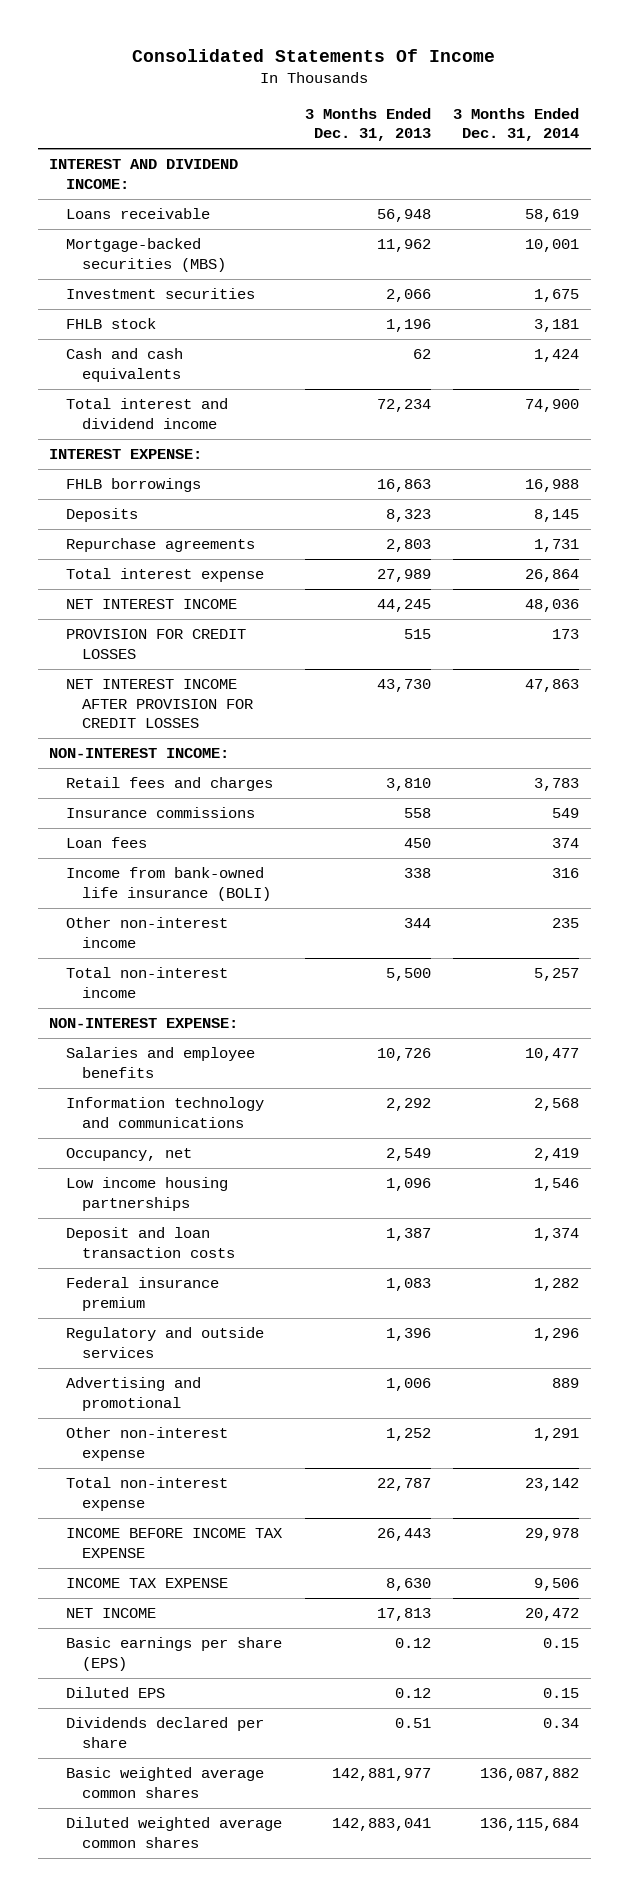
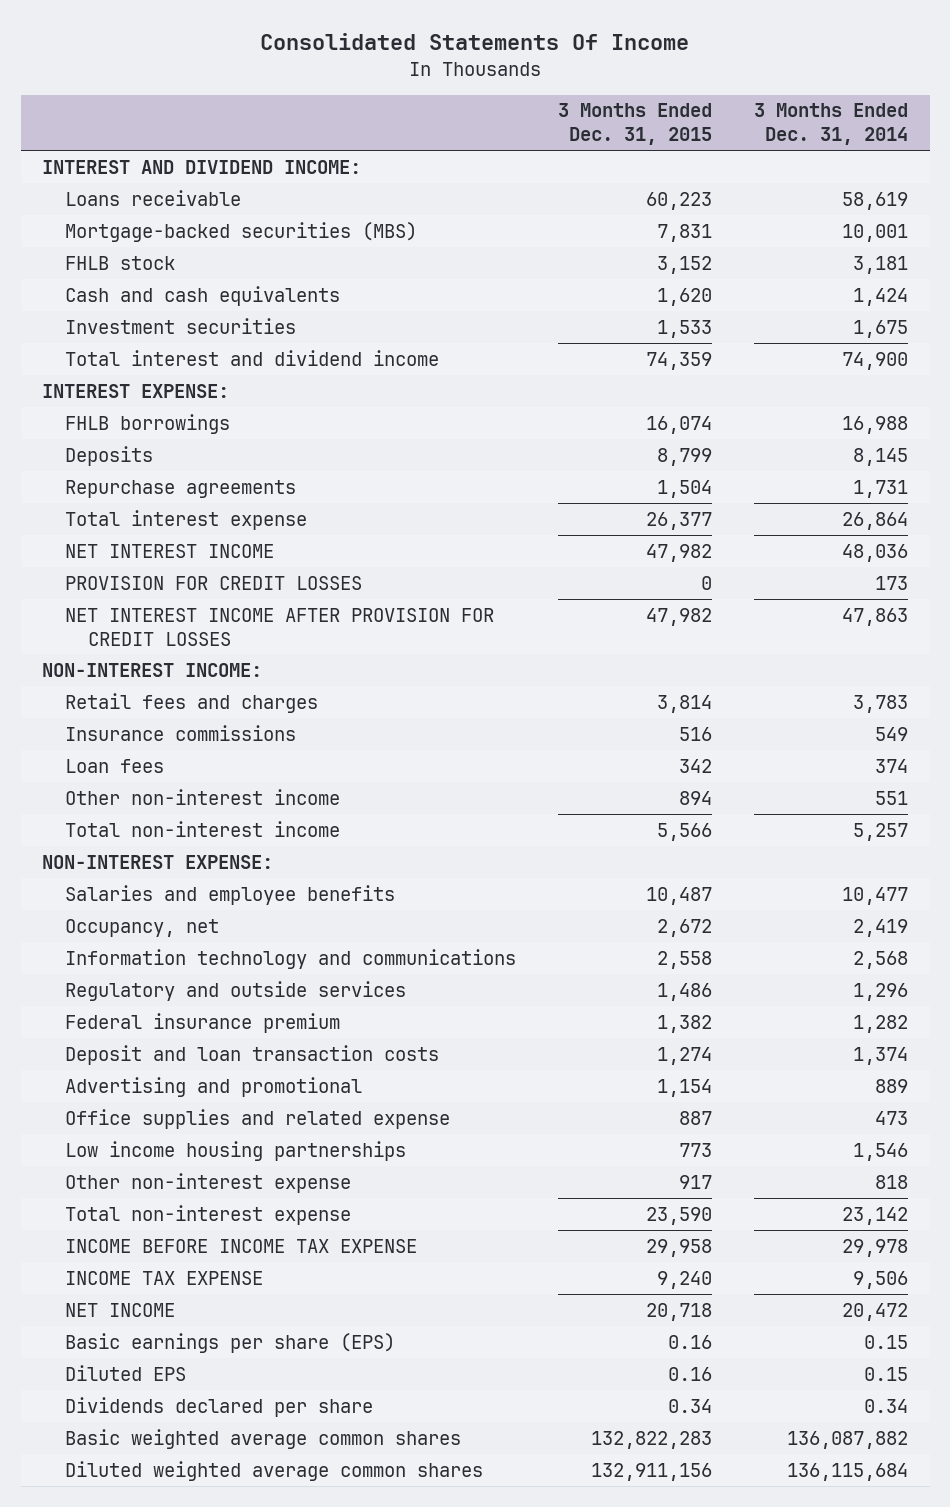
[304,108,431,142] 3 Months Ended Dec. 31, 2013 -> none
none -> [558,103,713,146] 3 Months Ended Dec. 31, 2015
[65,288,255,300] Investment securities -> [64,317,296,334] Investment securities
[65,867,272,901] Income from bank-owned life insurance (BOLI) -> none
[552,918,580,929] 235 -> [875,790,909,805] 551
[65,1097,264,1128] Information technology and communications -> [64,948,516,969] Information technology and communications
[65,1277,219,1311] Federal insurance premium -> [64,1012,340,1033] Federal insurance premium
[65,1227,236,1258] Deposit and loan transaction costs -> [64,1044,439,1065] Deposit and loan transaction costs
none -> [64,1108,450,1129] Office supplies and related expense
[65,1177,228,1211] Low income housing partnerships -> [64,1140,406,1161] Low income housing partnerships
[534,1428,580,1442] 1,291 -> [875,1174,909,1189] 818

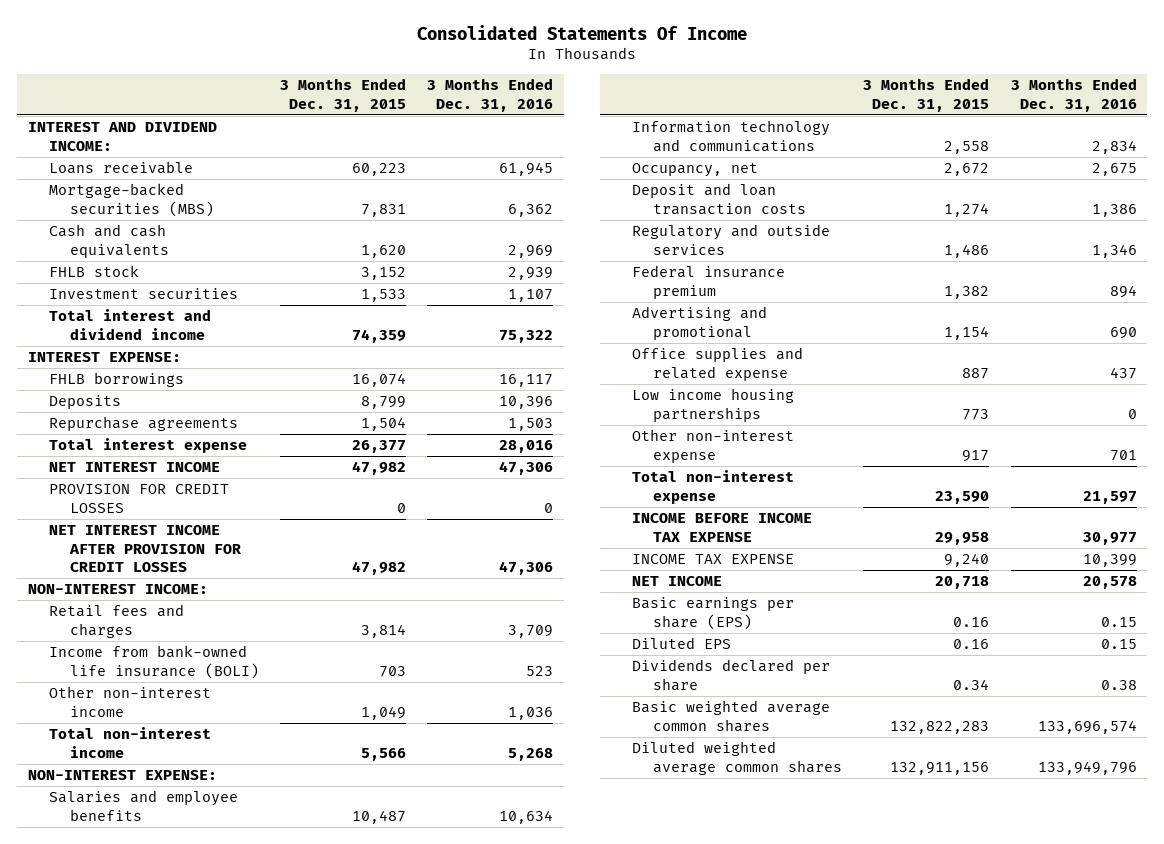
[754,103,909,146] 3 Months Ended Dec. 31, 2014 -> none
none -> [427,78,554,112] 3 Months Ended Dec. 31, 2016
[64,255,175,270] FHLB stock -> [48,265,139,278] FHLB stock
[64,724,296,741] Insurance commissions -> none
[64,758,164,773] Loan fees -> none
none -> [48,645,259,679] Income from bank-owned life insurance (BOLI)
[679,790,713,805] 894 -> [360,705,406,720] 1,049
[64,918,219,937] Occupancy, net -> [632,163,759,178] Occupancy, net
[64,1044,439,1065] Deposit and loan transaction costs -> [632,183,806,215] Deposit and loan transaction costs

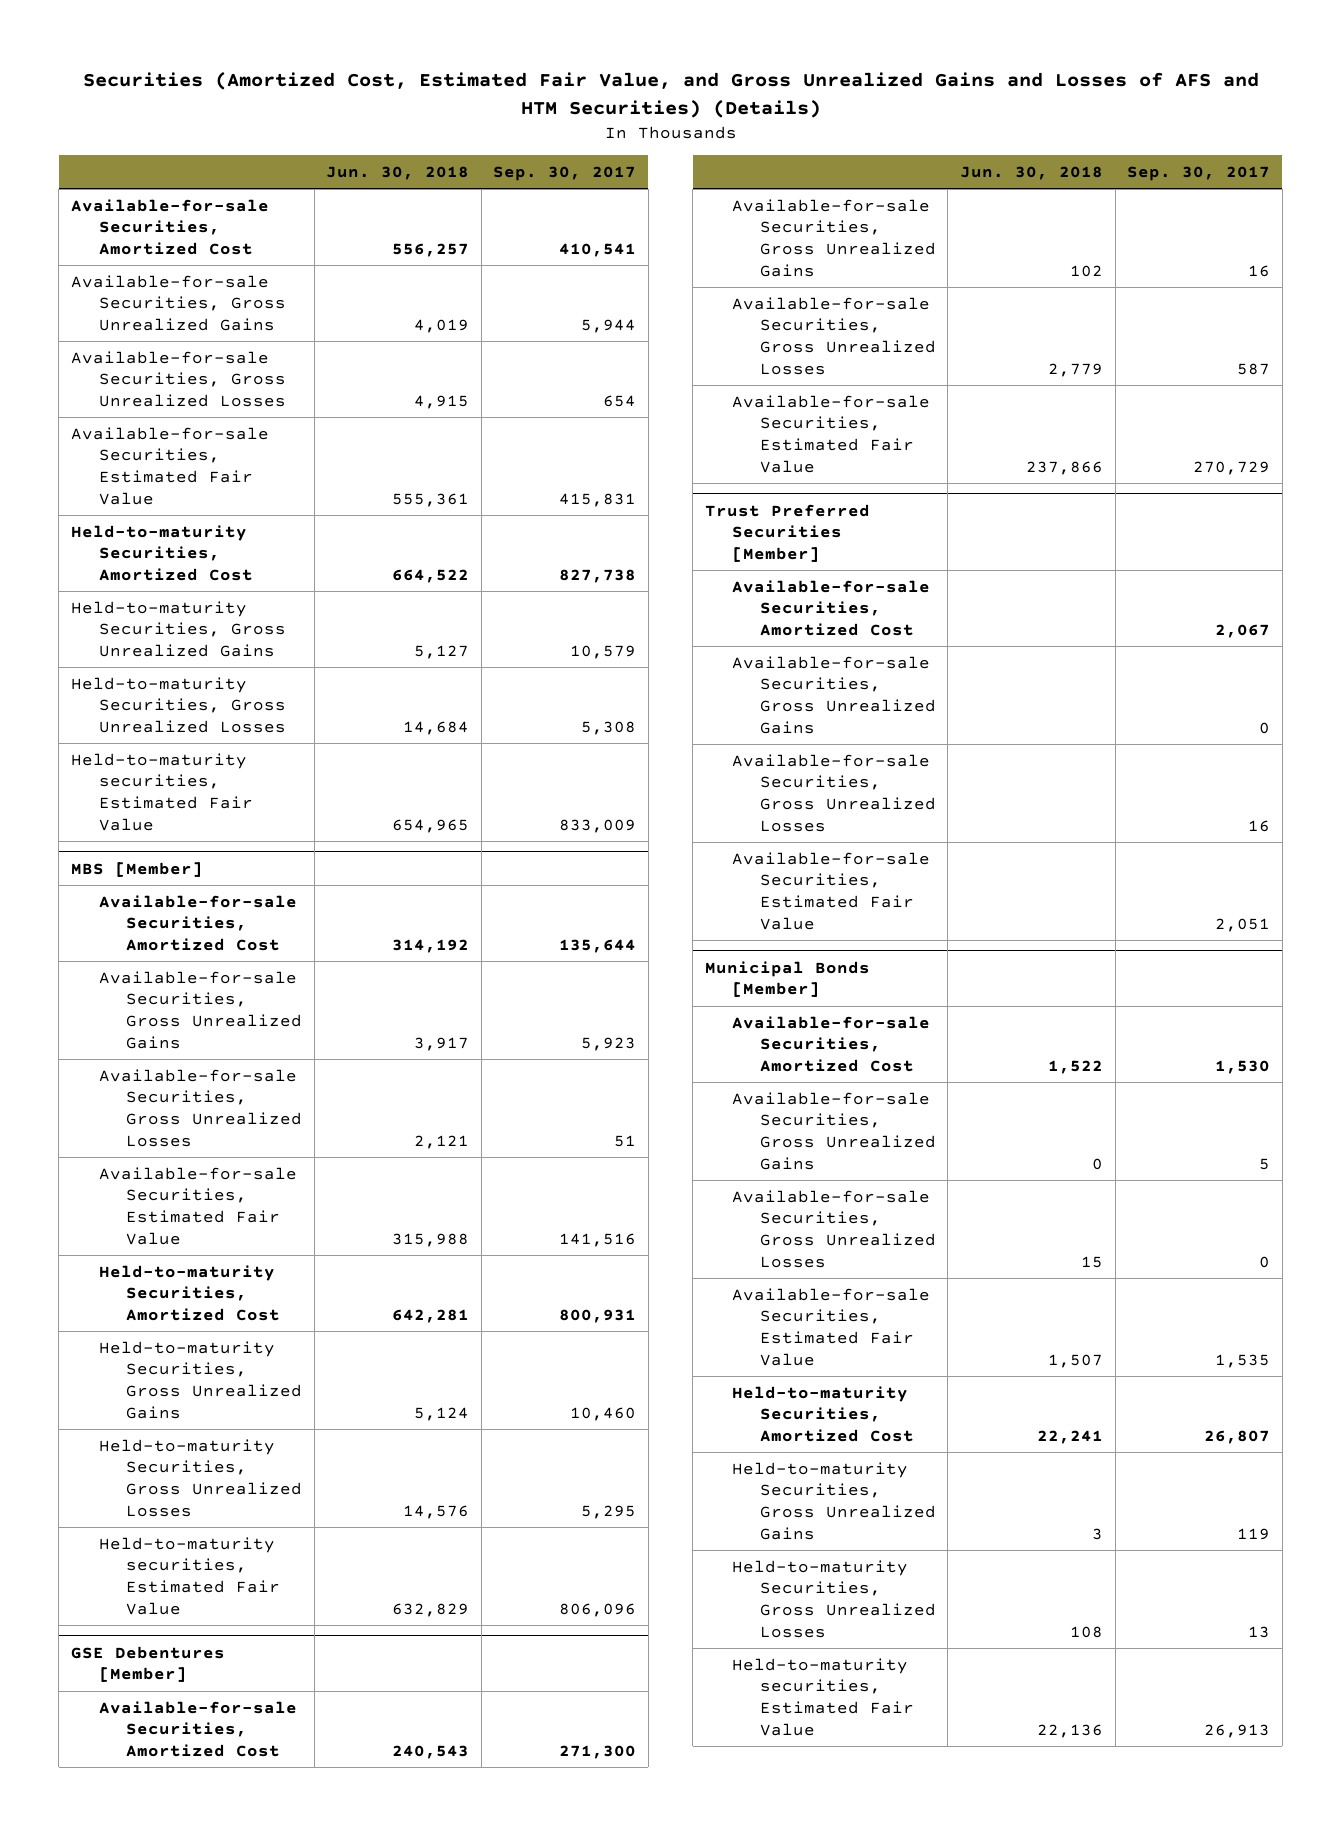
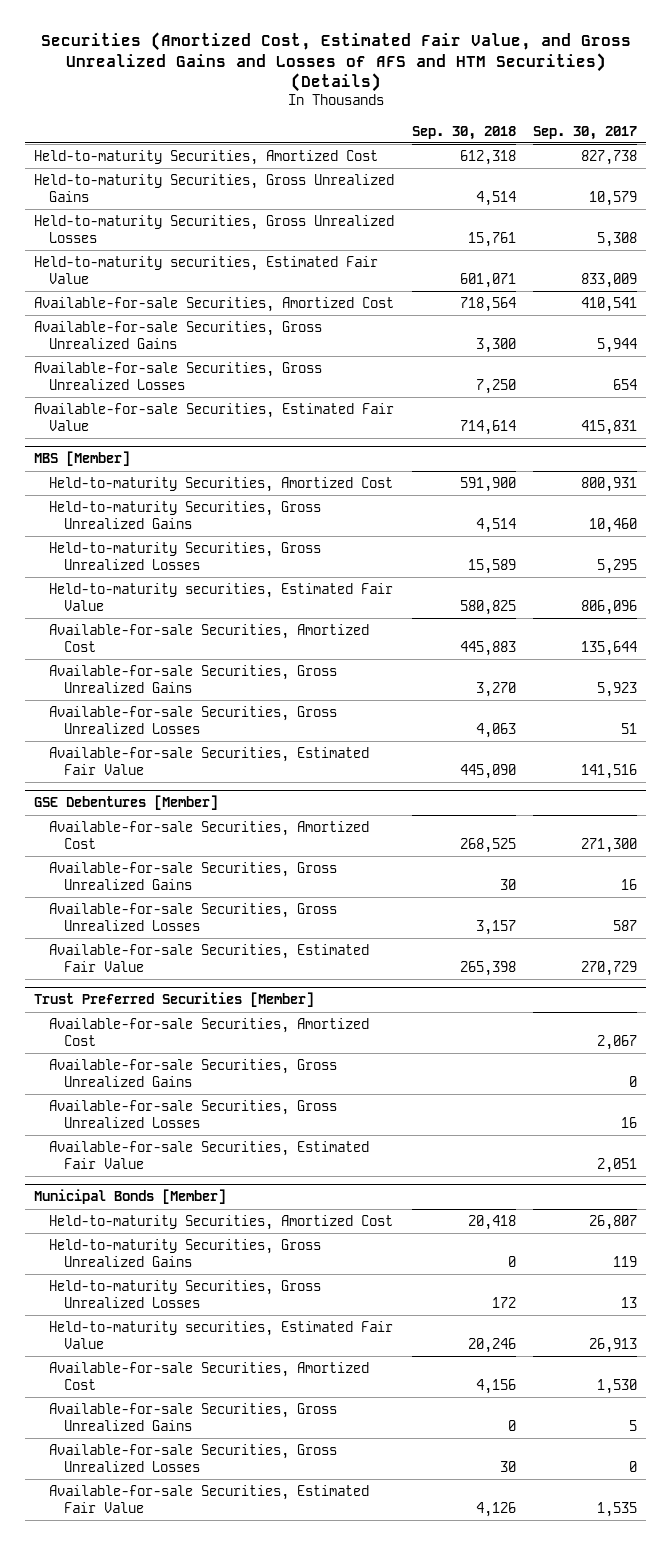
[326,166,470,181] Jun. 30, 2018 -> none
none -> [411,125,516,140] Sep. 30, 2018
[70,198,269,256] Available-for-sale Securities, Amortized Cost -> [34,296,395,312] Available-for-sale Securities, Amortized Cost
[70,274,286,332] Available-for-sale Securities, Gross Unrealized Gains -> [34,320,323,350] Available-for-sale Securities, Gross Unrealized Gains
[70,350,286,408] Available-for-sale Securities, Gross Unrealized Losses -> [34,361,323,391] Available-for-sale Securities, Gross Unrealized Losses
[70,426,269,505] Available-for-sale Securities, Estimated Fair Value -> [34,402,395,432] Available-for-sale Securities, Estimated Fair Value
[98,894,297,952] Available-for-sale Securities, Amortized Cost -> [48,623,369,653] Available-for-sale Securities, Amortized Cost
[98,970,303,1049] Available-for-sale Securities, Gross Unrealized Gains -> [48,664,337,694] Available-for-sale Securities, Gross Unrealized Gains
[98,1068,303,1147] Available-for-sale Securities, Gross Unrealized Losses -> [48,705,337,735] Available-for-sale Securities, Gross Unrealized Losses
[98,1166,297,1245] Available-for-sale Securities, Estimated Fair Value -> [48,746,369,776] Available-for-sale Securities, Estimated Fair Value
[732,1015,931,1073] Available-for-sale Securities, Amortized Cost -> [48,1361,369,1391] Available-for-sale Securities, Amortized Cost
[732,1091,936,1170] Available-for-sale Securities, Gross Unrealized Gains -> [48,1402,337,1432] Available-for-sale Securities, Gross Unrealized Gains
[732,1189,936,1268] Available-for-sale Securities, Gross Unrealized Losses -> [48,1443,337,1473] Available-for-sale Securities, Gross Unrealized Losses
[732,1287,931,1366] Available-for-sale Securities, Estimated Fair Value -> [48,1484,369,1514] Available-for-sale Securities, Estimated Fair Value

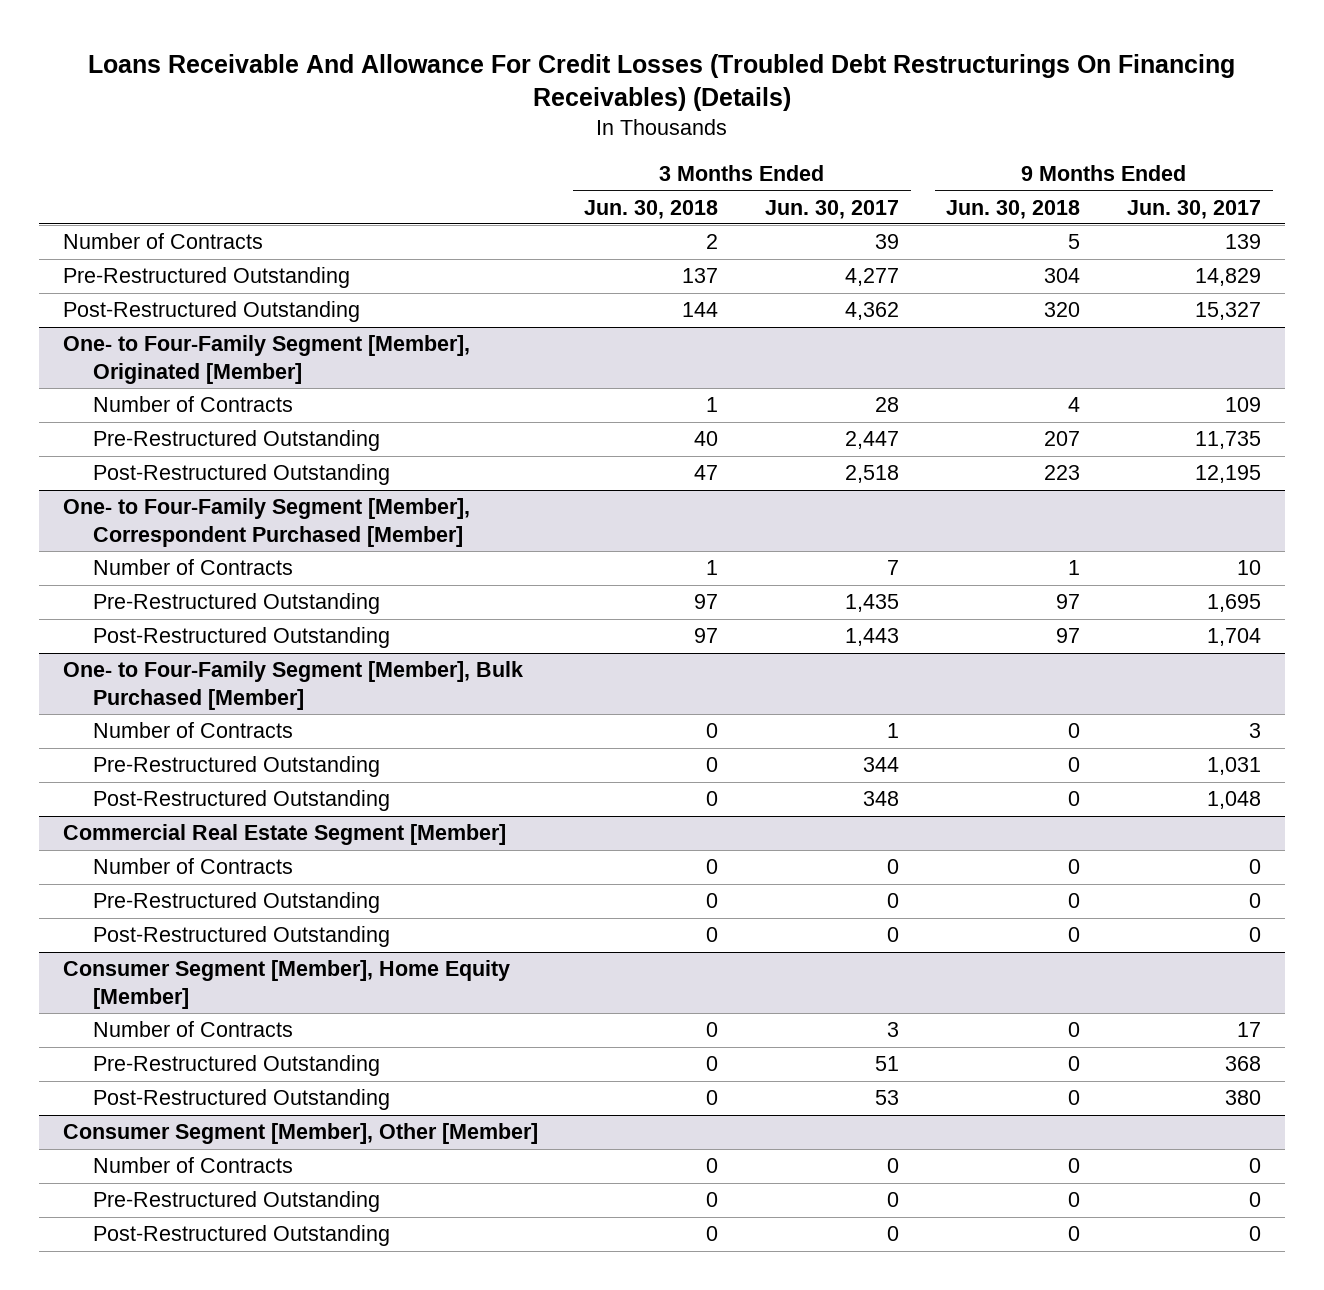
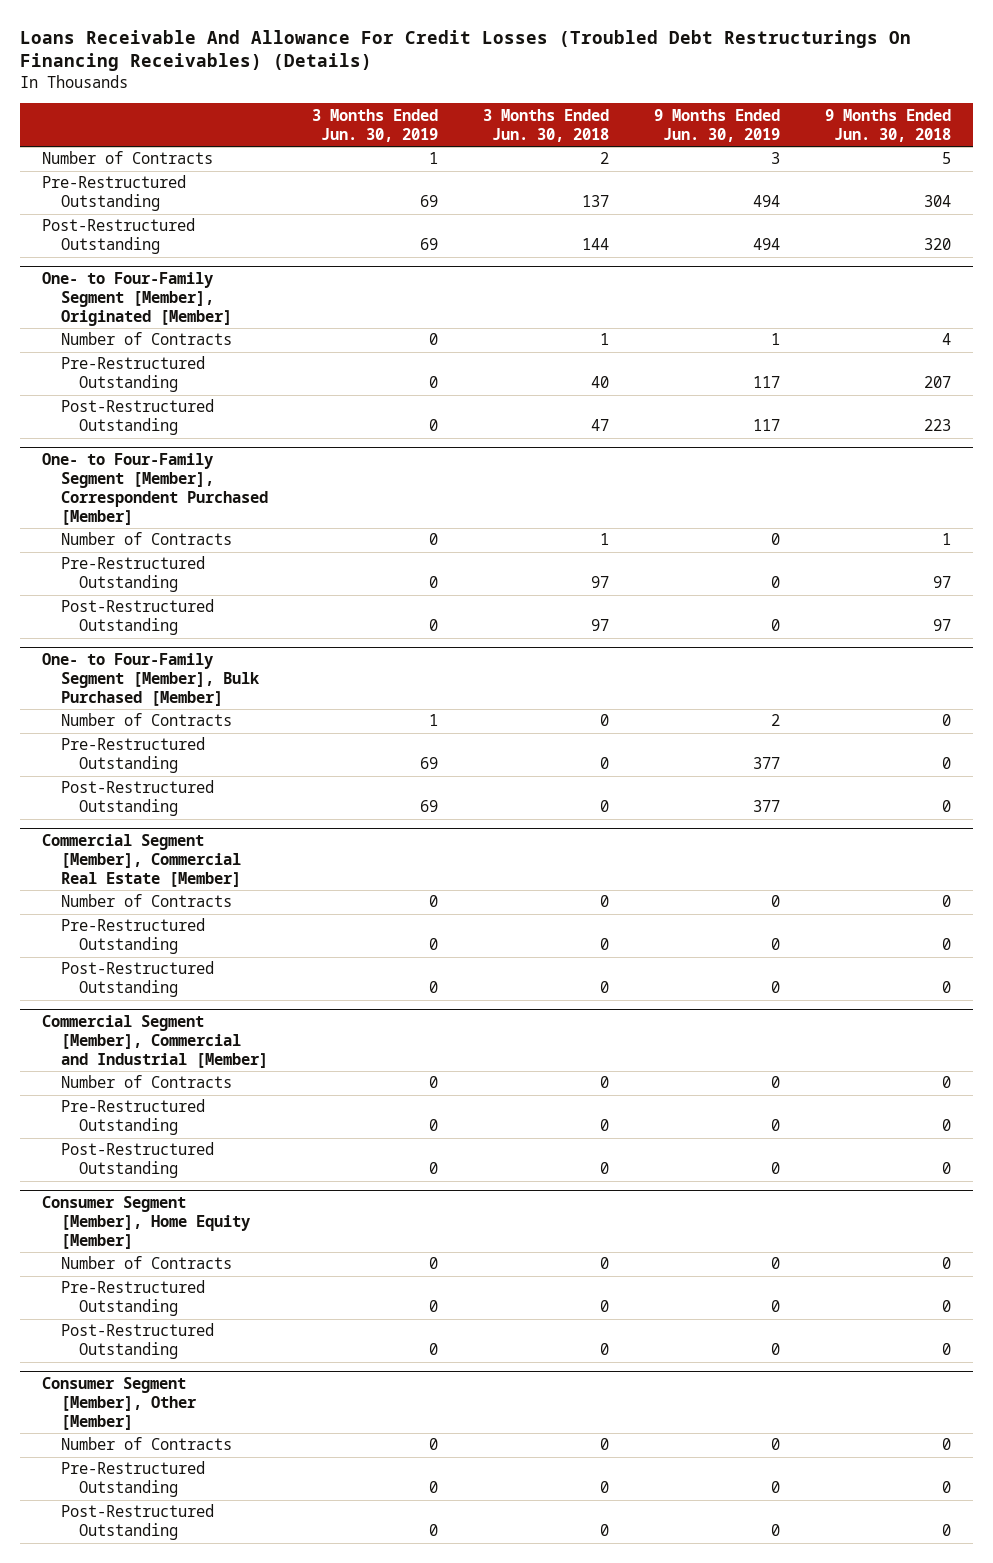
[765,199,900,219] Jun. 30, 2017 -> none
[1127,199,1262,219] Jun. 30, 2017 -> none
none -> [312,108,439,142] 3 Months Ended Jun. 30, 2019
none -> [654,108,781,142] 9 Months Ended Jun. 30, 2019
[62,824,506,846] Commercial Real Estate Segment [Member] -> [42,833,241,887] Commercial Segment [Member], Commercial Real Estate [Member]
none -> [42,1014,268,1068] Commercial Segment [Member], Commercial and Industrial [Member]
none -> [60,1075,232,1089] Number of Contracts
none -> [60,1099,205,1136] Pre-Restructured Outstanding
none -> [60,1142,214,1179] Post-Restructured Outstanding

